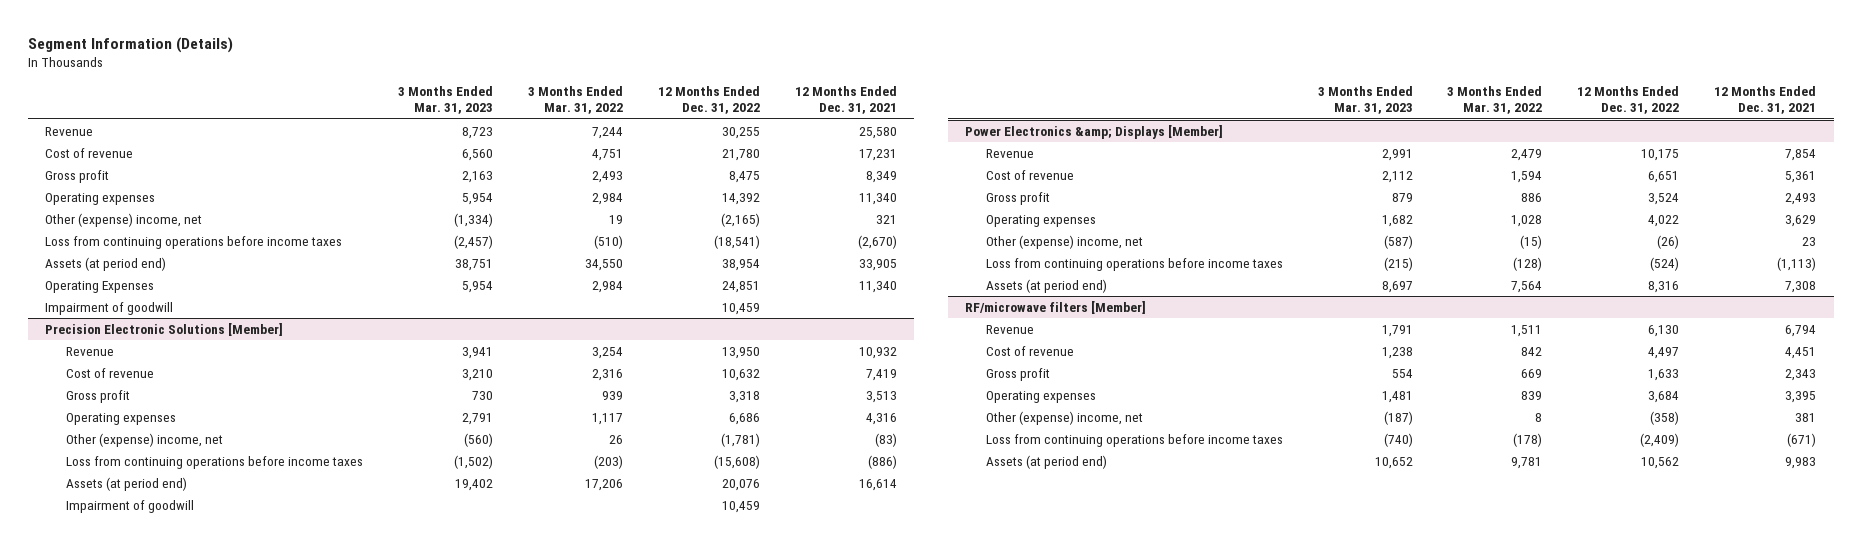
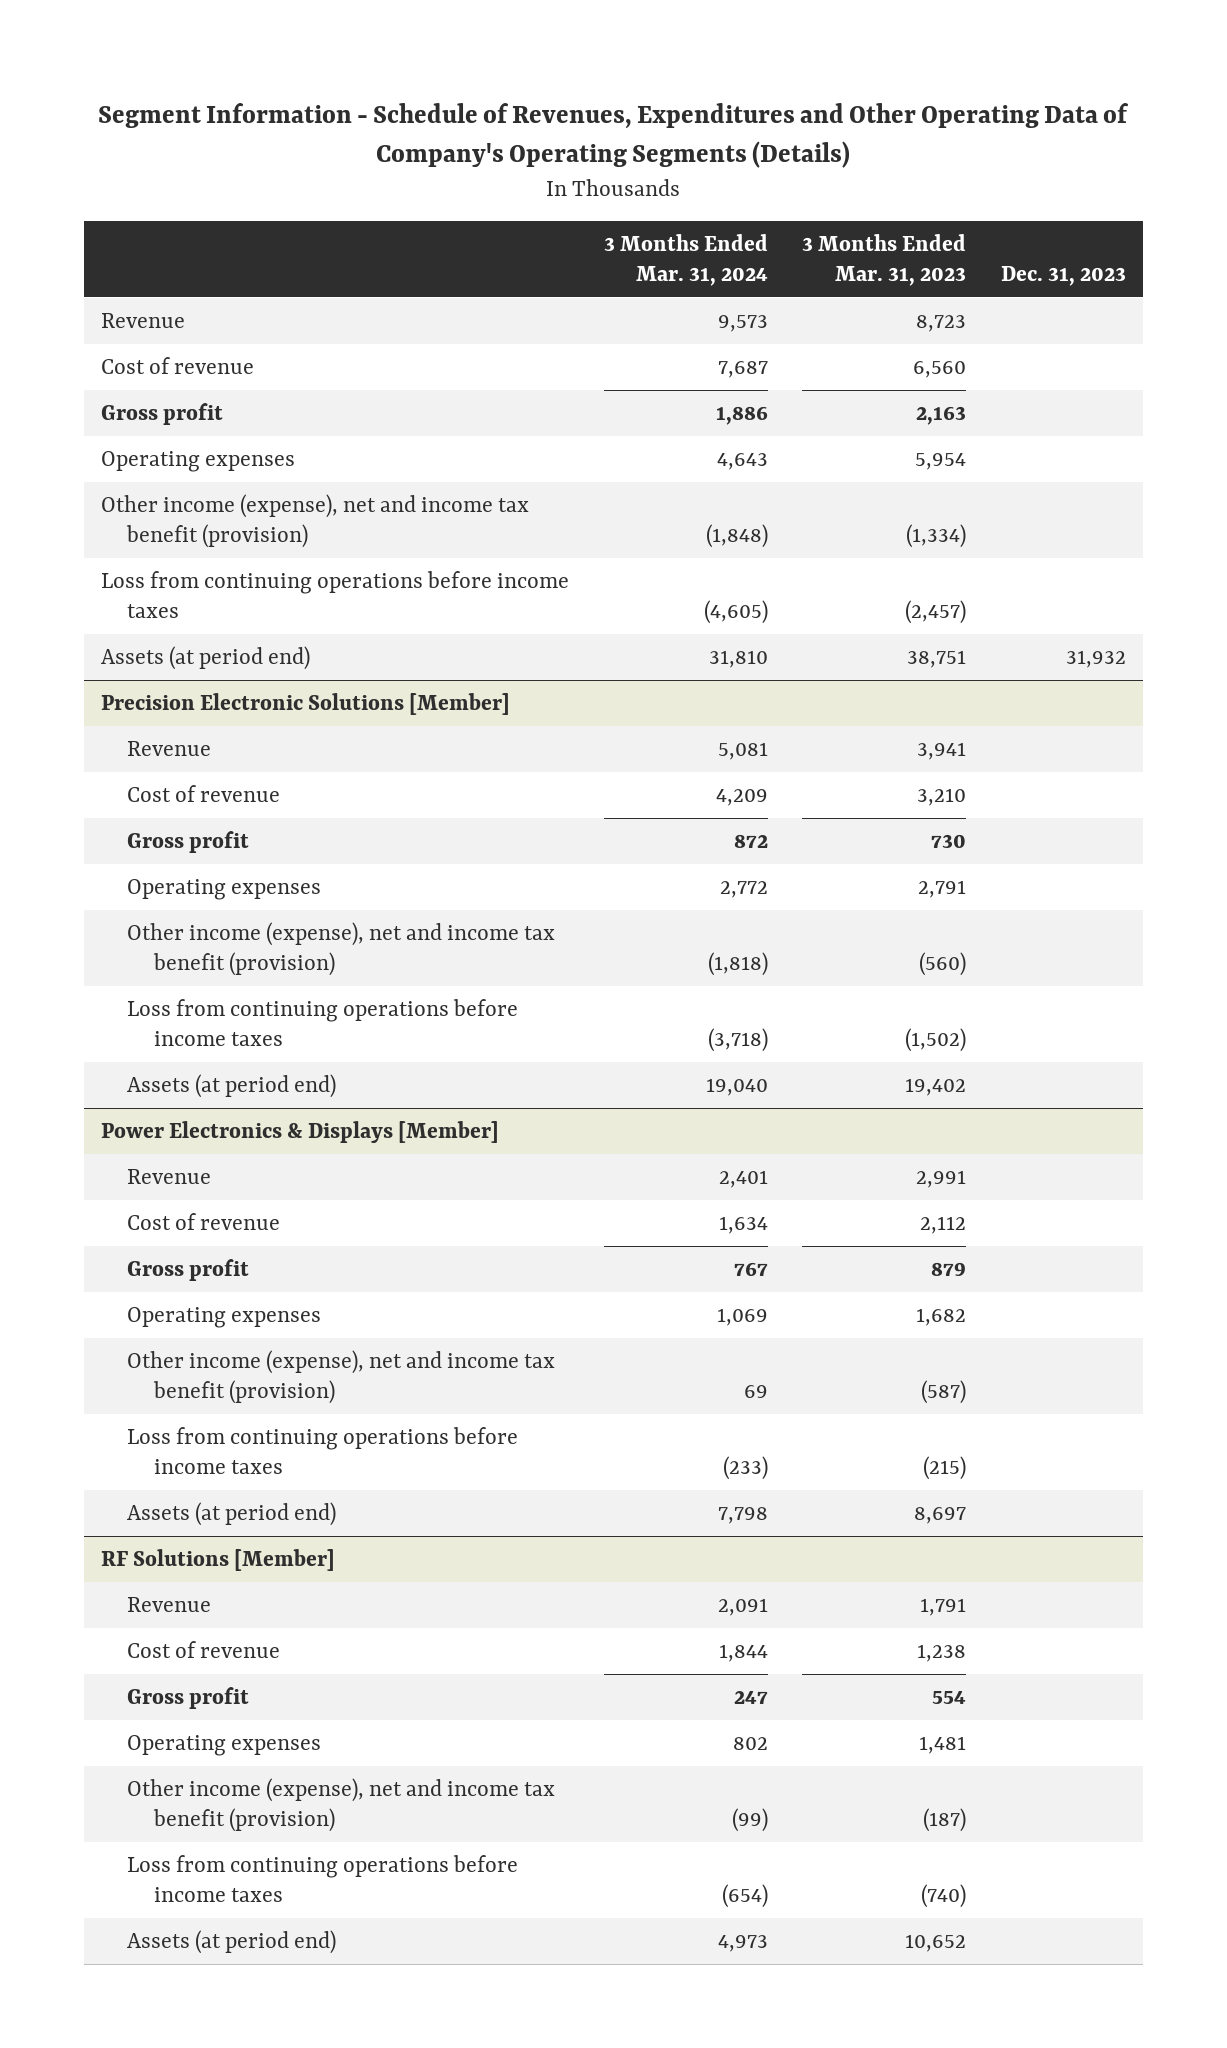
[28,36,234,53] Segment Information (Details) -> [98,102,1130,168] Segment Information - Schedule of Revenues, Expenditures and Other Operating Data of Company's Operating Segments (Details)
[527,86,623,115] 3 Months Ended Mar. 31, 2022 -> none
[657,86,760,115] 12 Months Ended Dec. 31, 2022 -> none
[794,86,897,115] 12 Months Ended Dec. 31, 2021 -> none
none -> [603,234,768,286] 3 Months Ended Mar. 31, 2024
none -> [1000,265,1126,286] Dec. 31, 2023
[45,212,203,227] Other (expense) income, net -> [100,494,529,549] Other income (expense), net and income tax benefit (provision)
[45,280,155,293] Operating Expenses -> none
[45,301,174,315] Impairment of goodwill -> none
[66,432,224,447] Other (expense) income, net -> [127,922,556,977] Other income (expense), net and income tax benefit (provision)
[66,499,195,513] Impairment of goodwill -> none
[964,124,1223,139] Power Electronics &amp; Displays [Member] -> [100,1121,499,1144] Power Electronics & Displays [Member]
[985,234,1143,249] Other (expense) income, net -> [127,1350,556,1405] Other income (expense), net and income tax benefit (provision)
[964,300,1146,314] RF/microwave filters [Member] -> [100,1549,335,1572] RF Solutions [Member]
[985,410,1143,425] Other (expense) income, net -> [127,1778,556,1833] Other income (expense), net and income tax benefit (provision)

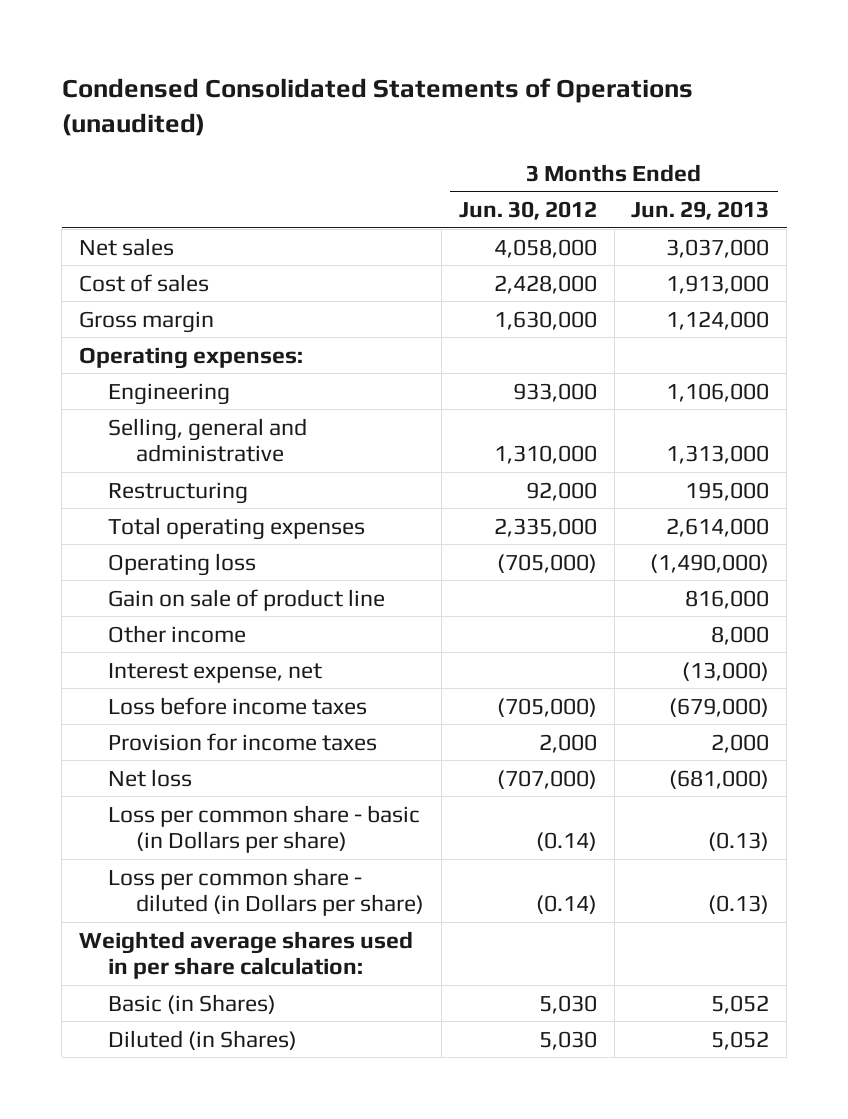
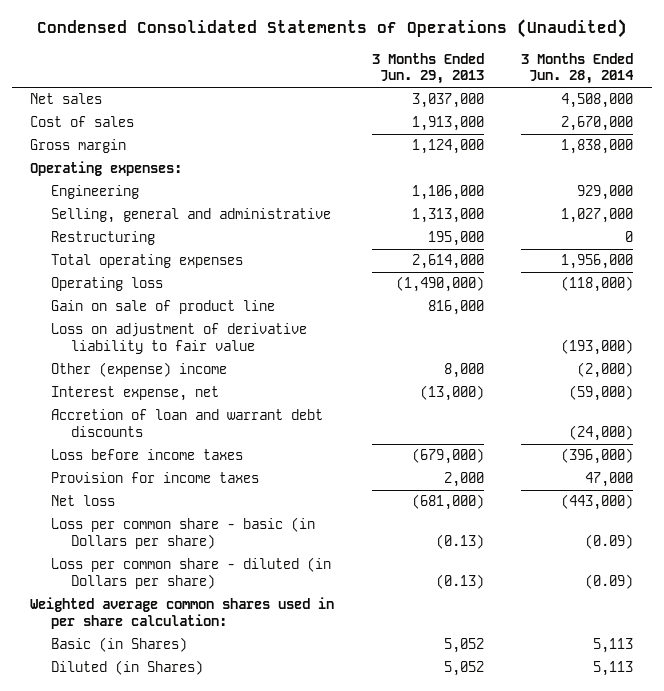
[61,78,693,137] Condensed Consolidated Statements of Operations (unaudited) -> [36,19,627,39] Condensed Consolidated Statements of Operations (Unaudited)
[458,201,597,221] Jun. 30, 2012 -> none
none -> [521,52,635,85] 3 Months Ended Jun. 28, 2014
none -> [50,323,307,354] Loss on adjustment of derivative liability to fair value
[107,624,246,643] Other income -> [50,362,227,378] Other (expense) income
none -> [50,409,323,437] Accretion of loan and warrant debt discounts
[79,930,414,979] Weighted average shares used in per share calculation: -> [30,597,335,629] Weighted average common shares used in per share calculation:

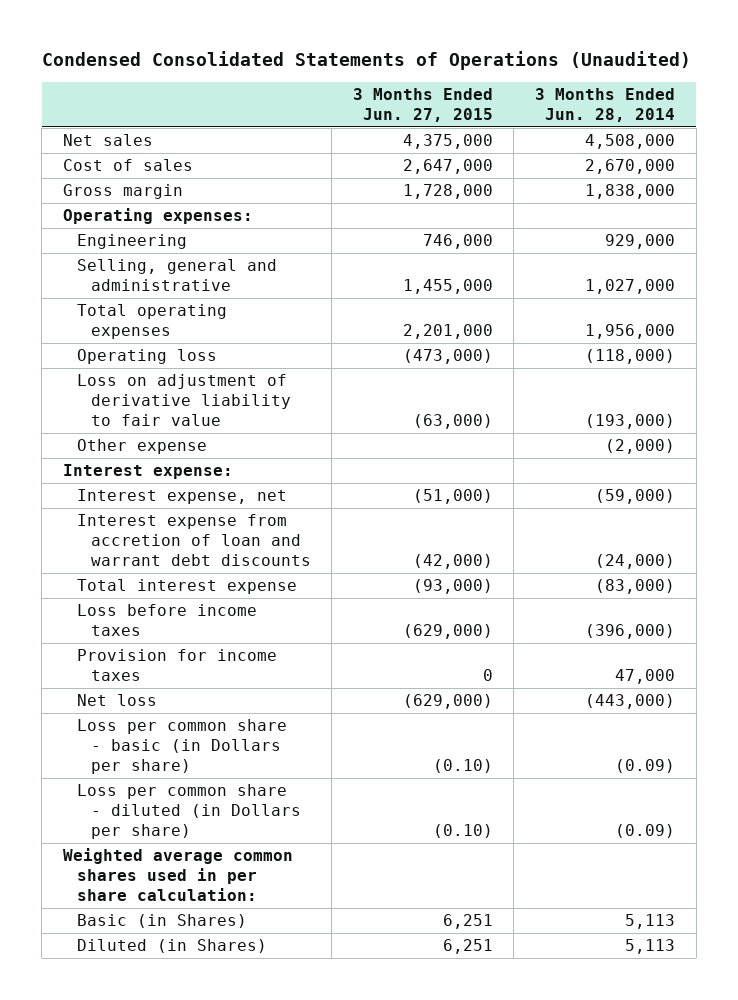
[371,52,484,85] 3 Months Ended Jun. 29, 2013 -> none
none -> [352,88,493,123] 3 Months Ended Jun. 27, 2015
[50,231,155,246] Restructuring -> none
[50,300,275,315] Gain on sale of product line -> none
[50,362,227,378] Other (expense) income -> [76,439,207,455] Other expense
none -> [62,464,233,480] Interest expense:
[50,409,323,437] Accretion of loan and warrant debt discounts -> [76,514,311,567] Interest expense from accretion of loan and warrant debt discounts
none -> [76,579,297,595] Total interest expense

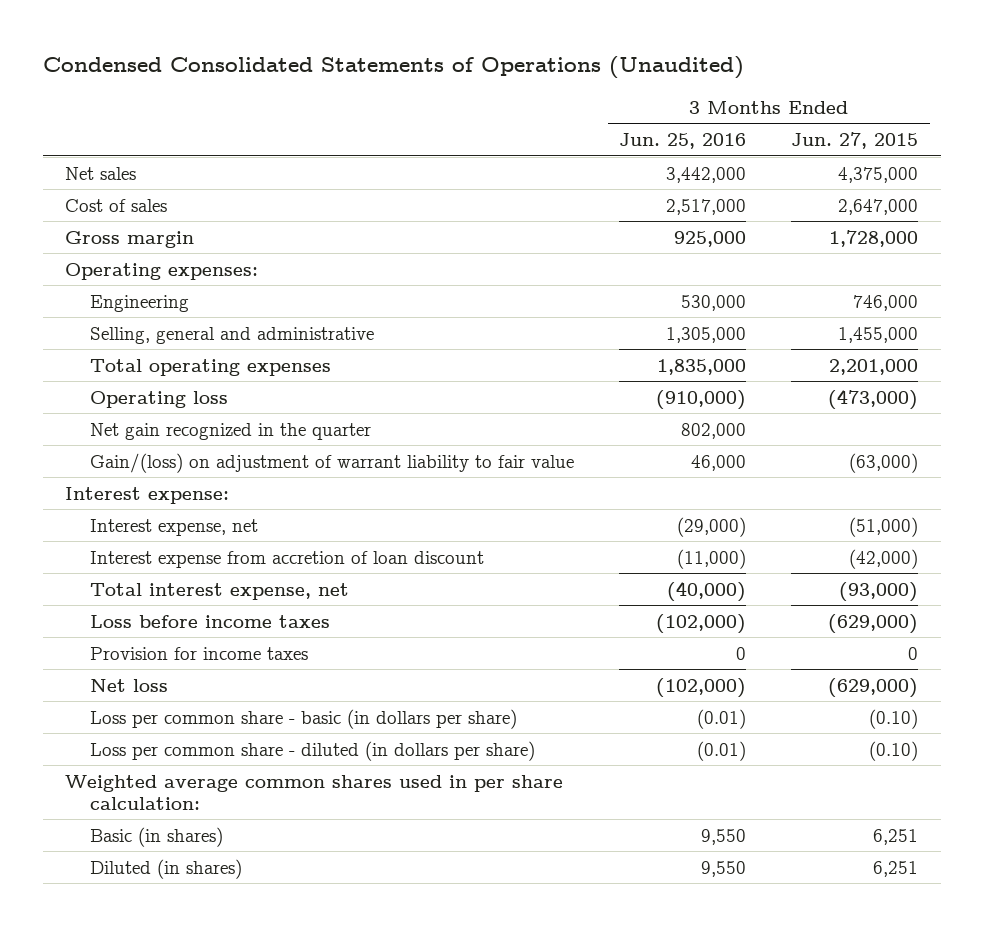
[534,88,675,123] 3 Months Ended Jun. 28, 2014 -> none
none -> [619,133,747,150] Jun. 25, 2016
[76,439,207,455] Other expense -> none
none -> [90,422,372,440] Net gain recognized in the quarter
[76,374,291,427] Loss on adjustment of derivative liability to fair value -> [90,452,575,473] Gain/(loss) on adjustment of warrant liability to fair value
[76,514,311,567] Interest expense from accretion of loan and warrant debt discounts -> [90,550,485,568] Interest expense from accretion of loan discount
[76,579,297,595] Total interest expense -> [90,582,350,600] Total interest expense, net
[76,719,287,775] Loss per common share - basic (in Dollars per share) -> [90,708,518,729] Loss per common share - basic (in dollars per share)
[76,784,301,840] Loss per common share - diluted (in Dollars per share) -> [90,740,536,761] Loss per common share - diluted (in dollars per share)
[76,914,247,929] Basic (in Shares) -> [90,826,224,847] Basic (in shares)
[76,939,267,954] Diluted (in Shares) -> [90,858,243,879] Diluted (in shares)

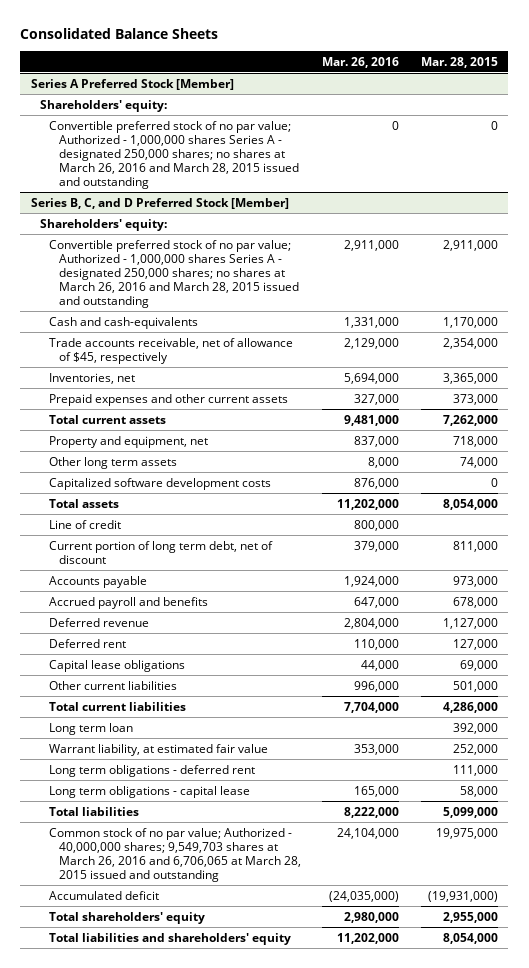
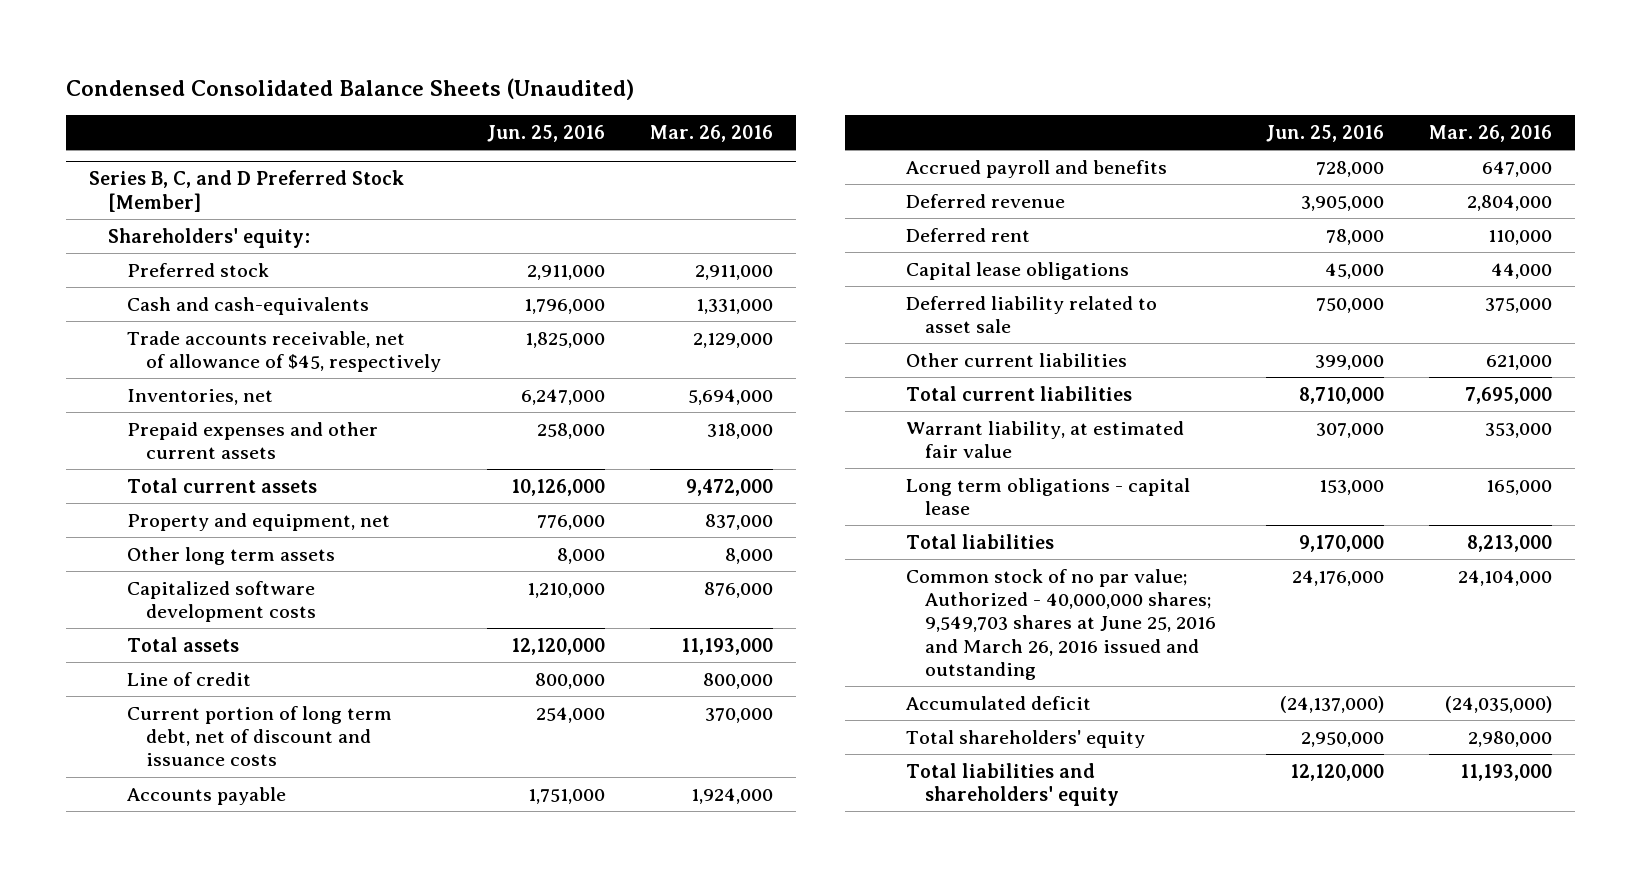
[20,27,219,39] Consolidated Balance Sheets -> [65,77,634,100] Condensed Consolidated Balance Sheets (Unaudited)
[420,56,498,68] Mar. 28, 2015 -> none
none -> [486,124,605,142] Jun. 25, 2016
[31,78,235,90] Series A Preferred Stock [Member] -> none
[40,99,168,112] Shareholders' equity: -> none
[49,120,299,189] Convertible preferred stock of no par value; Authorized - 1,000,000 shares Series A - designated 250,000 shares; no shares at March 26, 2016 and March 28, 2015 issued and outstanding -> none
[49,239,299,308] Convertible preferred stock of no par value; Authorized - 1,000,000 shares Series A - designated 250,000 shares; no shares at March 26, 2016 and March 28, 2015 issued and outstanding -> [126,262,269,277] Preferred stock
[354,393,400,405] 327,000 -> [707,422,774,439] 318,000
[344,414,400,426] 9,481,000 -> [686,478,774,496] 9,472,000
[337,498,400,510] 11,202,000 -> [681,637,774,655] 11,193,000
[49,540,274,564] Current portion of long term debt, net of discount -> [126,705,392,767] Current portion of long term debt, net of discount and issuance costs
[354,540,400,552] 379,000 -> [705,707,774,723] 370,000
[49,722,134,735] Long term loan -> none
none -> [905,295,1157,333] Deferred liability related to asset sale
[354,680,400,692] 996,000 -> [1486,354,1553,370] 621,000
[344,701,400,713] 7,704,000 -> [1465,386,1553,404] 7,695,000
[49,764,256,777] Long term obligations - deferred rent -> none
[344,806,400,818] 8,222,000 -> [1467,534,1553,552] 8,213,000
[49,827,301,882] Common stock of no par value; Authorized - 40,000,000 shares; 9,549,703 shares at March 26, 2016 and 6,706,065 at March 28, 2015 issued and outstanding -> [905,568,1216,680] Common stock of no par value; Authorized - 40,000,000 shares; 9,549,703 shares at June 25, 2016 and March 26, 2016 issued and outstanding
[337,932,400,944] 11,202,000 -> [1460,763,1553,781] 11,193,000

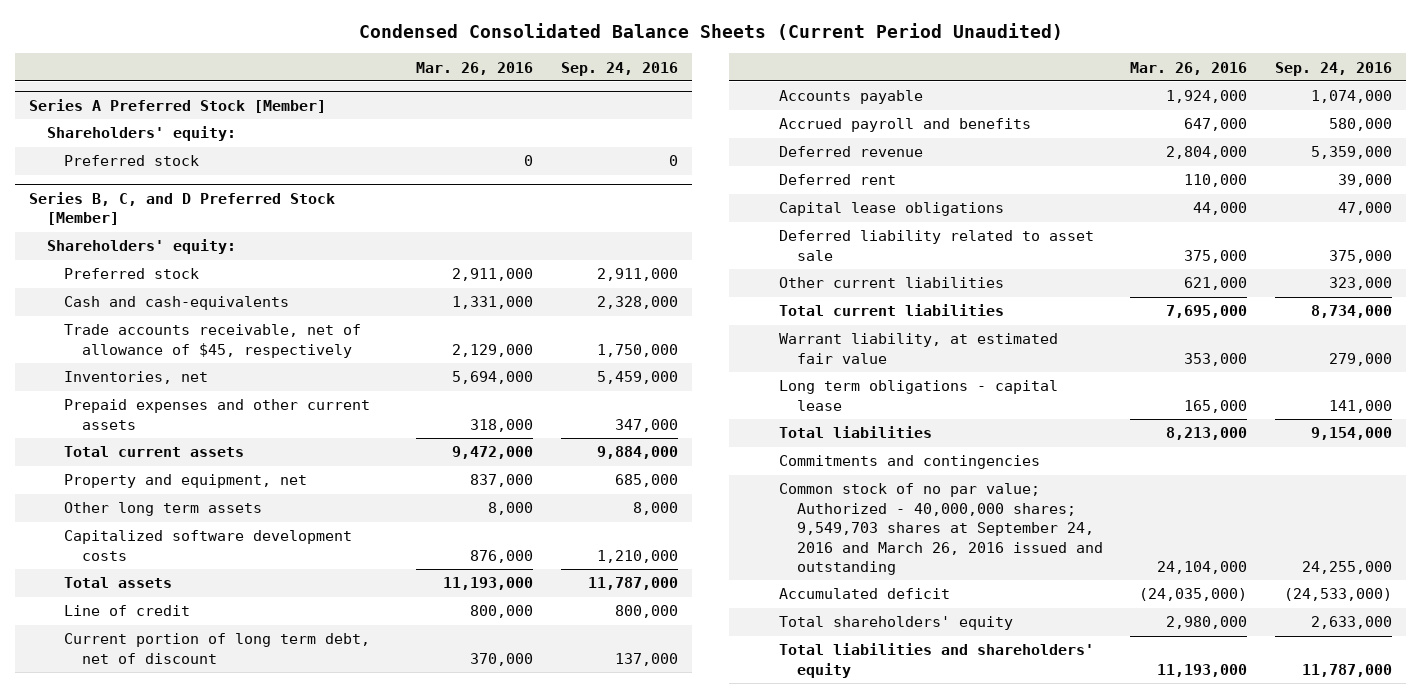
[65,77,634,100] Condensed Consolidated Balance Sheets (Unaudited) -> [358,23,1063,41] Condensed Consolidated Balance Sheets (Current Period Unaudited)
[486,124,605,142] Jun. 25, 2016 -> none
none -> [560,61,678,76] Sep. 24, 2016
none -> [28,99,326,114] Series A Preferred Stock [Member]
none -> [46,126,236,142] Shareholders' equity:
none -> [64,155,200,167] Preferred stock
[126,705,392,767] Current portion of long term debt, net of discount and issuance costs -> [64,633,371,664] Current portion of long term debt, net of discount
none -> [778,455,1040,470] Commitments and contingencies
[905,568,1216,680] Common stock of no par value; Authorized - 40,000,000 shares; 9,549,703 shares at June 25, 2016 and March 26, 2016 issued and outstanding -> [778,483,1103,576] Common stock of no par value; Authorized - 40,000,000 shares; 9,549,703 shares at September 24, 2016 and March 26, 2016 issued and outstanding

